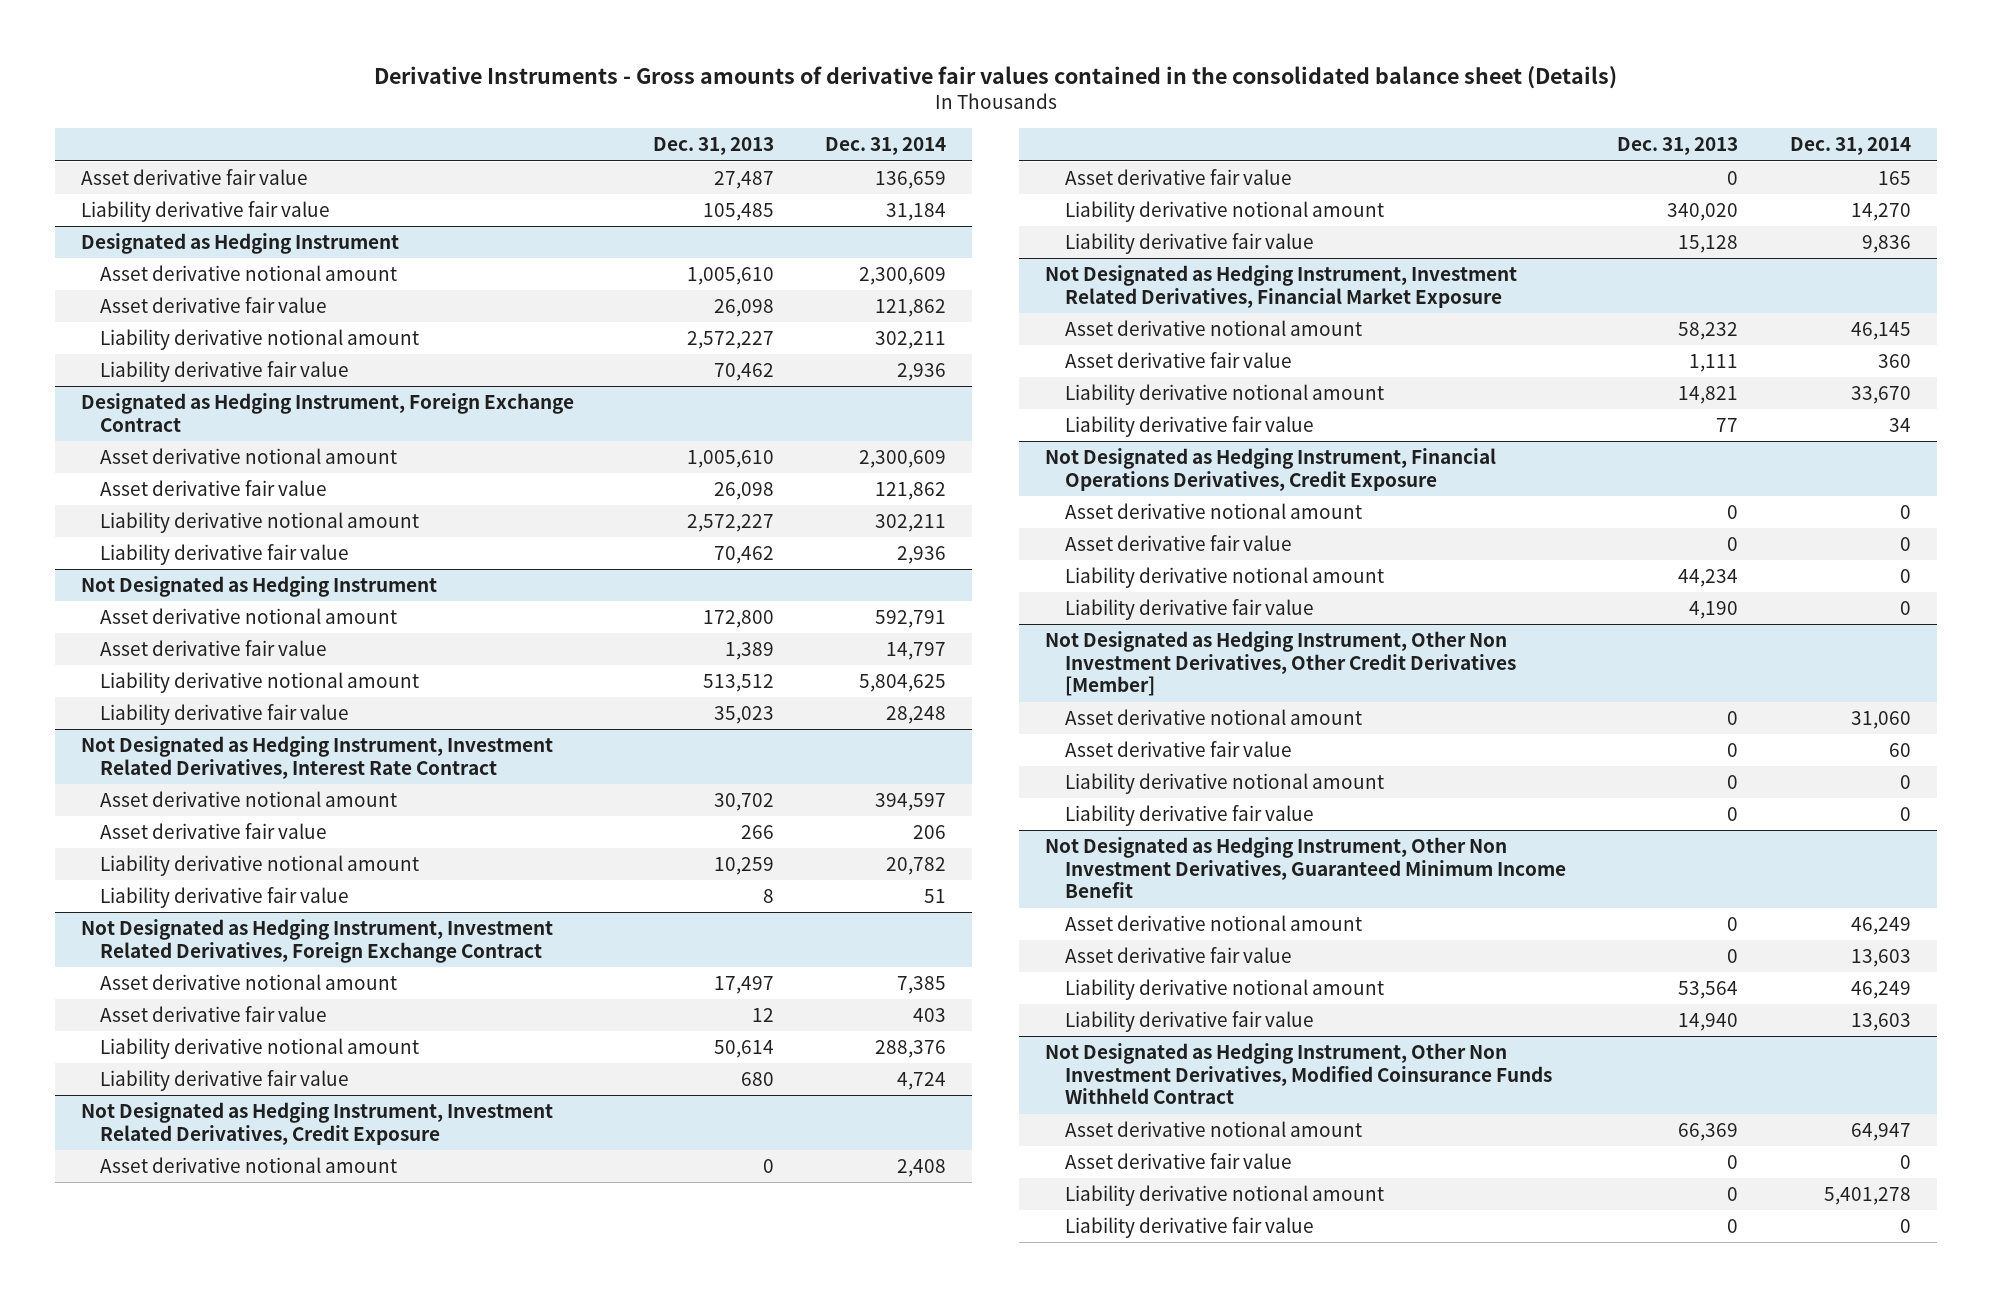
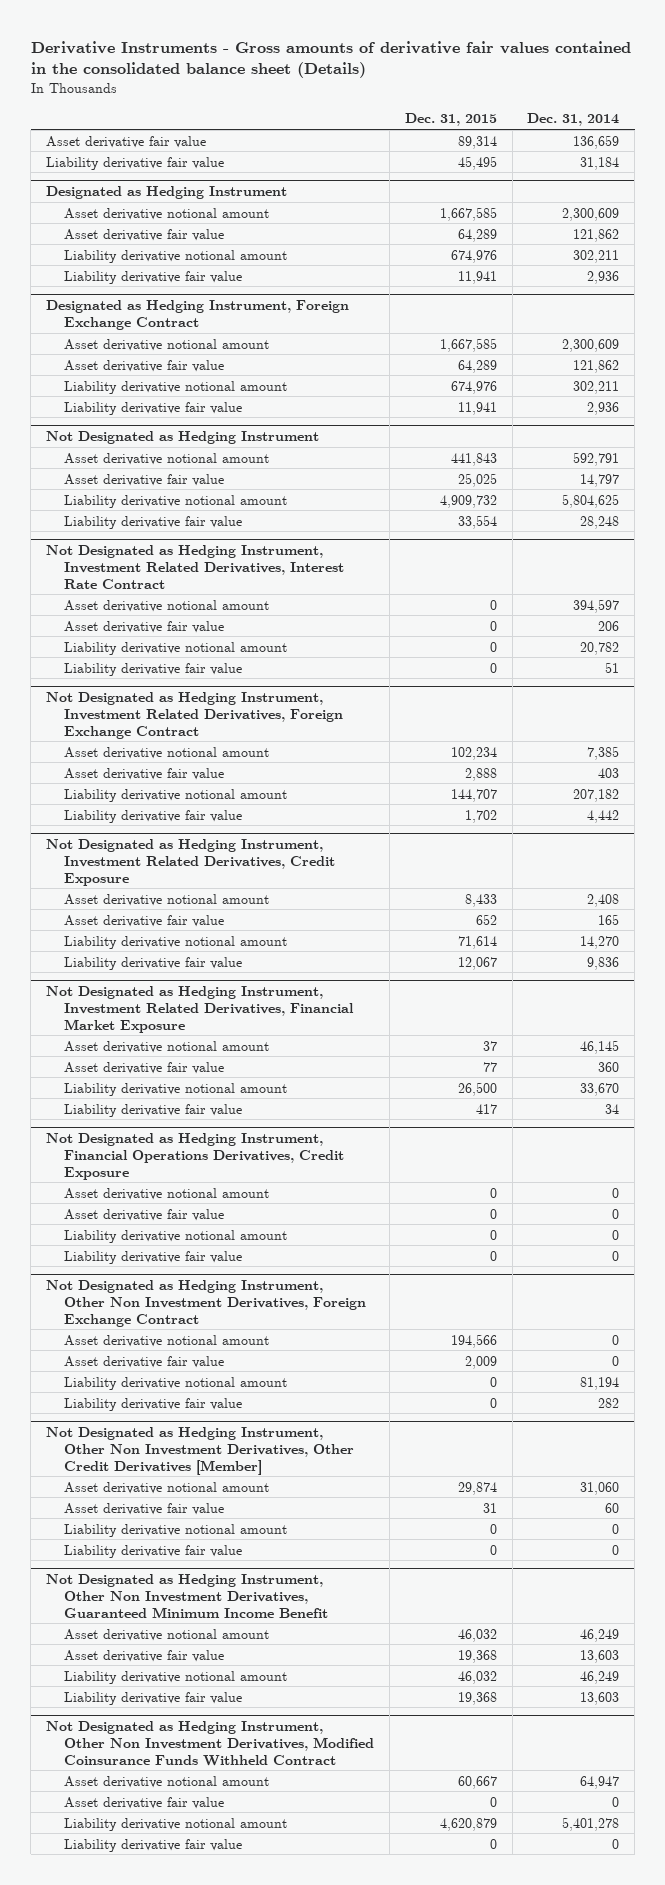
[652,137,774,156] Dec. 31, 2013 -> none
none -> [404,113,497,127] Dec. 31, 2015
[875,1040,947,1059] 288,376 -> [573,788,620,802] 207,182
[897,1072,947,1091] 4,724 -> [587,809,620,823] 4,442
none -> [45,1279,367,1327] Not Designated as Hedging Instrument, Other Non Investment Derivatives, Foreign Exchange Contract
none -> [64,1334,270,1347] Asset derivative notional amount
none -> [64,1355,225,1368] Asset derivative fair value
none -> [64,1376,288,1390] Liability derivative notional amount
none -> [64,1397,243,1411] Liability derivative fair value

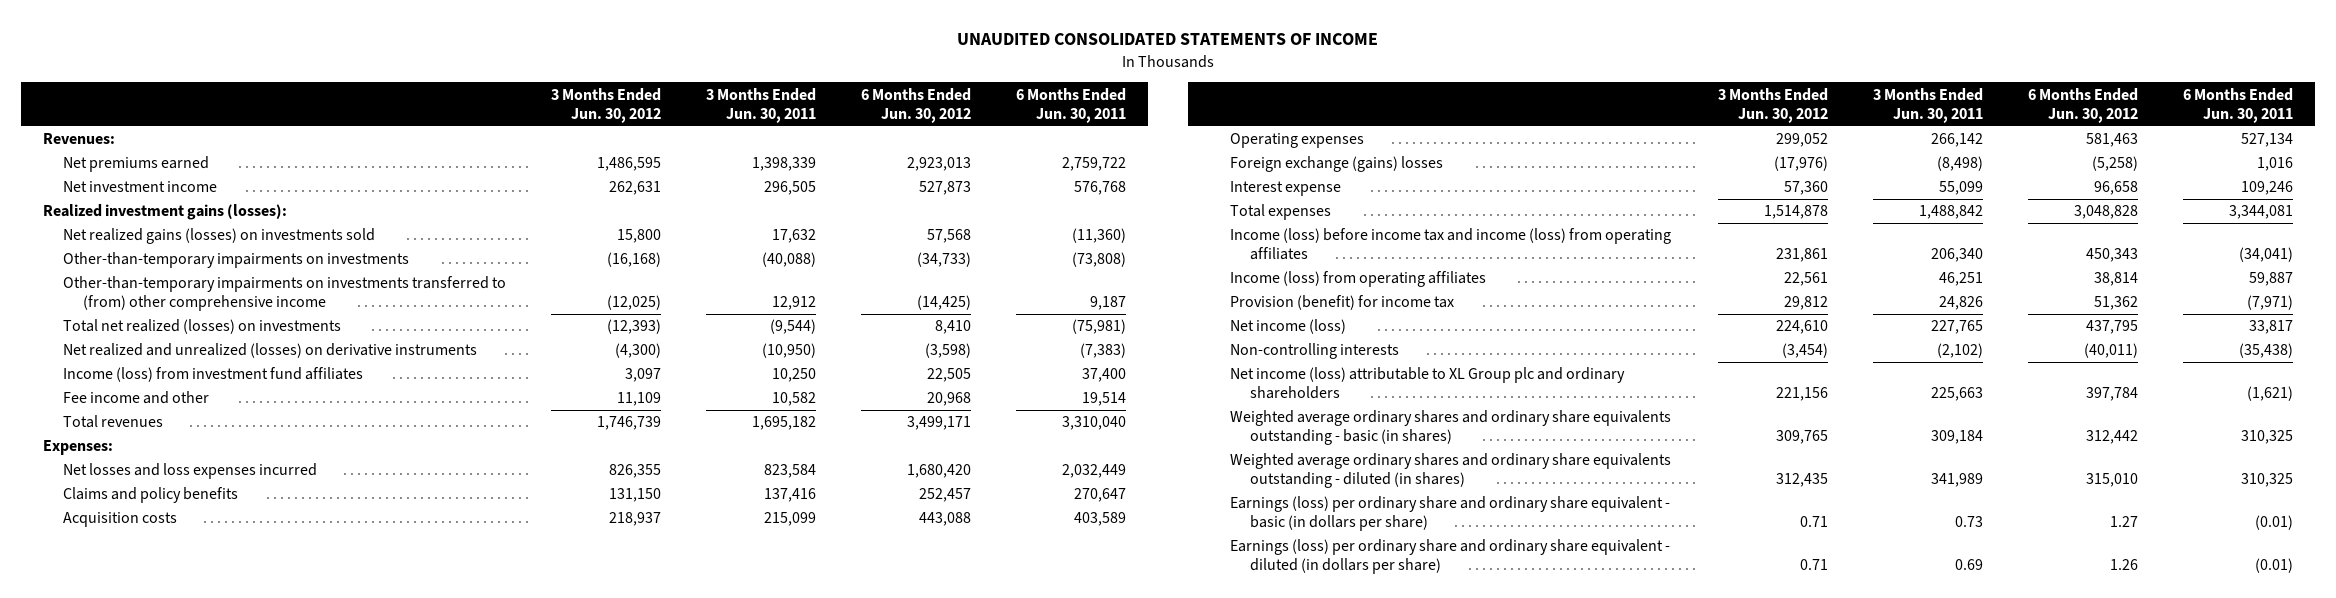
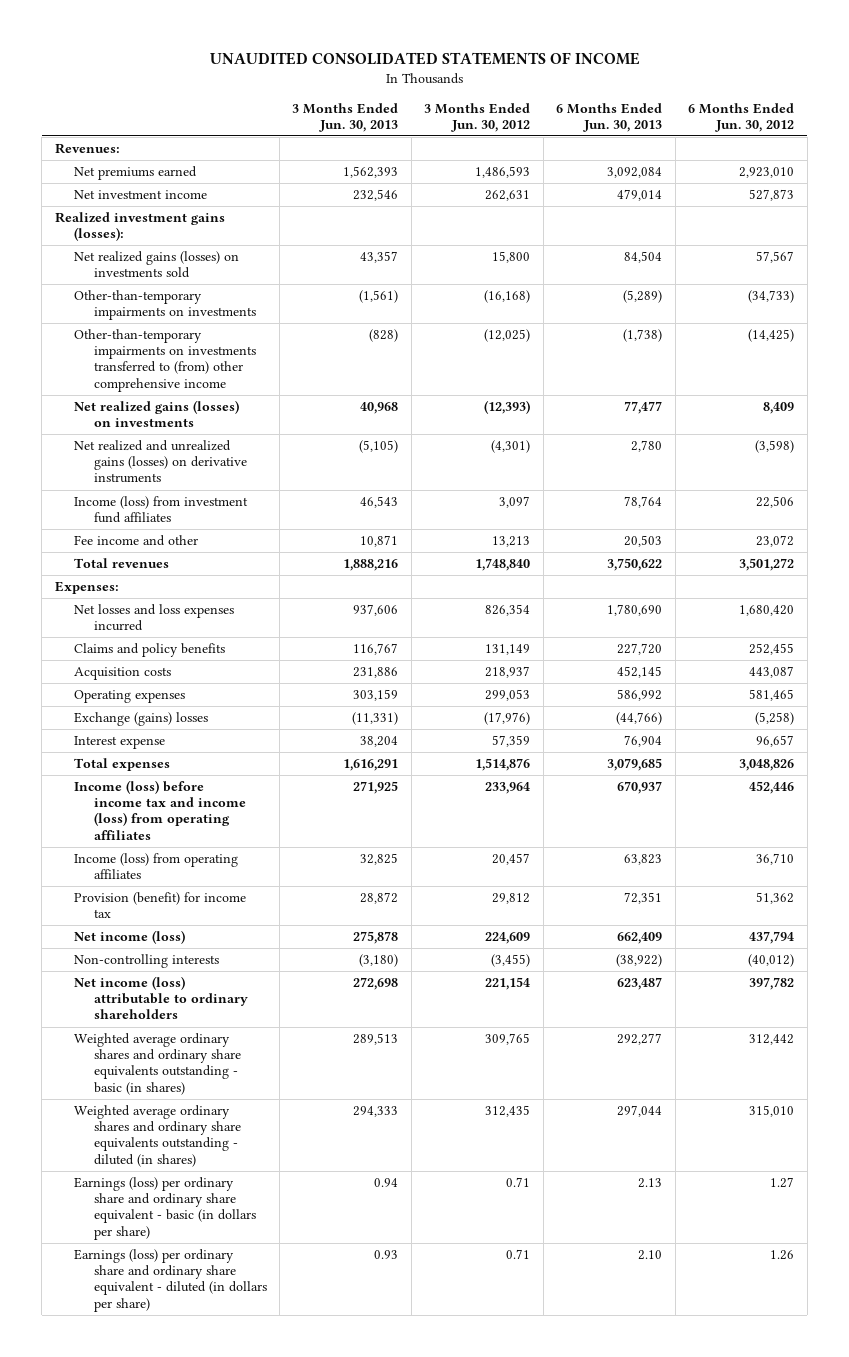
[705,87,816,123] 3 Months Ended Jun. 30, 2011 -> none
[1015,87,1126,123] 6 Months Ended Jun. 30, 2011 -> none
none -> [292,102,399,132] 3 Months Ended Jun. 30, 2013
none -> [556,102,663,132] 6 Months Ended Jun. 30, 2013
[597,157,662,172] 1,486,595 -> [475,166,531,179] 1,486,593
[906,157,971,172] 2,923,013 -> [739,167,795,179] 2,923,010
[926,229,971,244] 57,568 -> [756,251,795,264] 57,567
[63,319,342,335] Total net realized (losses) on investments -> [74,400,240,428] Net realized gains (losses) on investments
[934,320,971,335] 8,410 -> [763,402,795,415] 8,409
[63,343,478,359] Net realized and unrealized (losses) on derivative instruments -> [74,440,247,484] Net realized and unrealized gains (losses) on derivative instruments
[615,343,662,359] (4,300) -> [491,440,531,454] (4,301)
[926,368,971,383] 22,505 -> [756,496,795,509] 22,506
[617,392,662,407] 11,109 -> [492,536,531,548] 13,213
[926,392,971,407] 20,968 -> [756,535,795,548] 23,072
[597,416,662,431] 1,746,739 -> [475,558,531,572] 1,748,840
[906,416,971,431] 3,499,171 -> [739,558,795,572] 3,501,272
[609,464,662,479] 826,355 -> [485,604,531,617] 826,354
[609,488,662,503] 131,150 -> [485,644,531,656] 131,149
[918,488,971,503] 252,457 -> [749,643,795,656] 252,455
[918,512,971,527] 443,088 -> [749,666,795,679] 443,087
[1776,133,1829,148] 299,052 -> [485,689,531,702] 299,053
[2085,133,2138,148] 581,463 -> [749,689,795,702] 581,465
[1230,156,1444,173] Foreign exchange (gains) losses -> [74,712,209,727] Exchange (gains) losses
[1784,181,1829,196] 57,360 -> [492,735,531,748] 57,359
[2093,181,2138,196] 96,658 -> [756,735,795,748] 96,657
[1764,205,1829,220] 1,514,878 -> [475,758,531,772] 1,514,876
[2073,205,2138,220] 3,048,828 -> [739,759,795,772] 3,048,826
[1776,248,1829,263] 231,861 -> [485,782,531,795] 233,964
[2085,248,2138,263] 450,343 -> [749,781,795,795] 452,446
[1784,272,1829,287] 22,561 -> [492,853,531,866] 20,457
[2093,272,2138,287] 38,814 -> [756,853,795,866] 36,710
[1776,320,1829,335] 224,610 -> [485,932,531,945] 224,609
[2085,320,2138,335] 437,795 -> [749,931,795,945] 437,794
[1782,343,1829,359] (3,454) -> [491,954,531,968] (3,455)
[2083,343,2138,359] (40,011) -> [748,954,795,968] (40,012)
[1230,367,1626,400] Net income (loss) attributable to XL Group plc and ordinary shareholders -> [74,976,248,1020] Net income (loss) attributable to ordinary shareholders
[1776,387,1829,402] 221,156 -> [485,977,531,991] 221,154
[2085,387,2138,402] 397,784 -> [749,977,795,991] 397,782

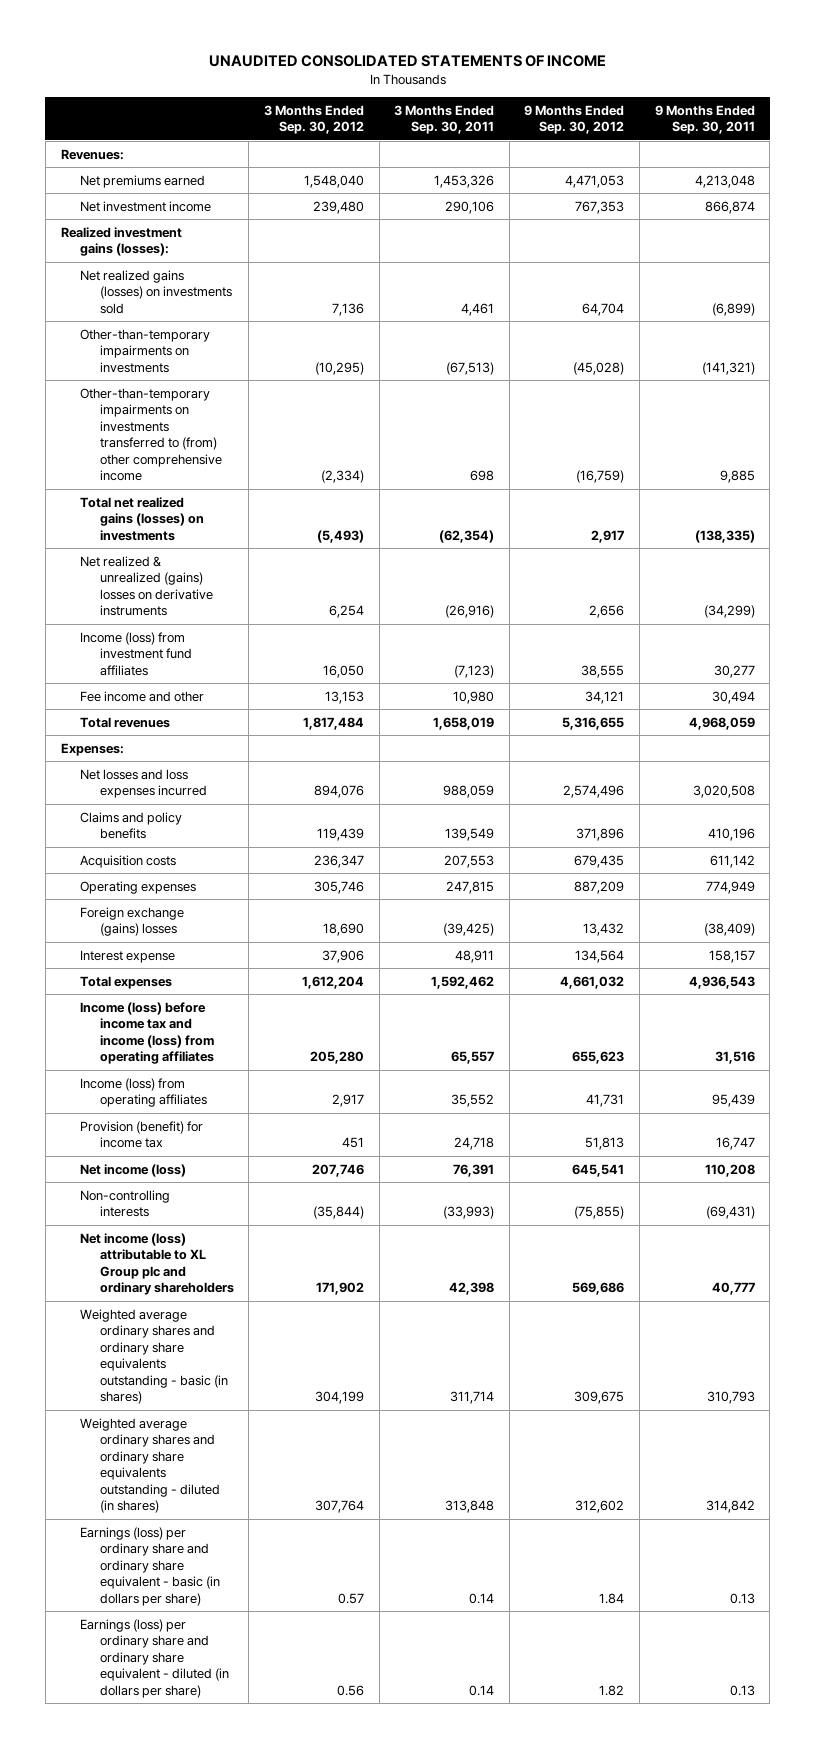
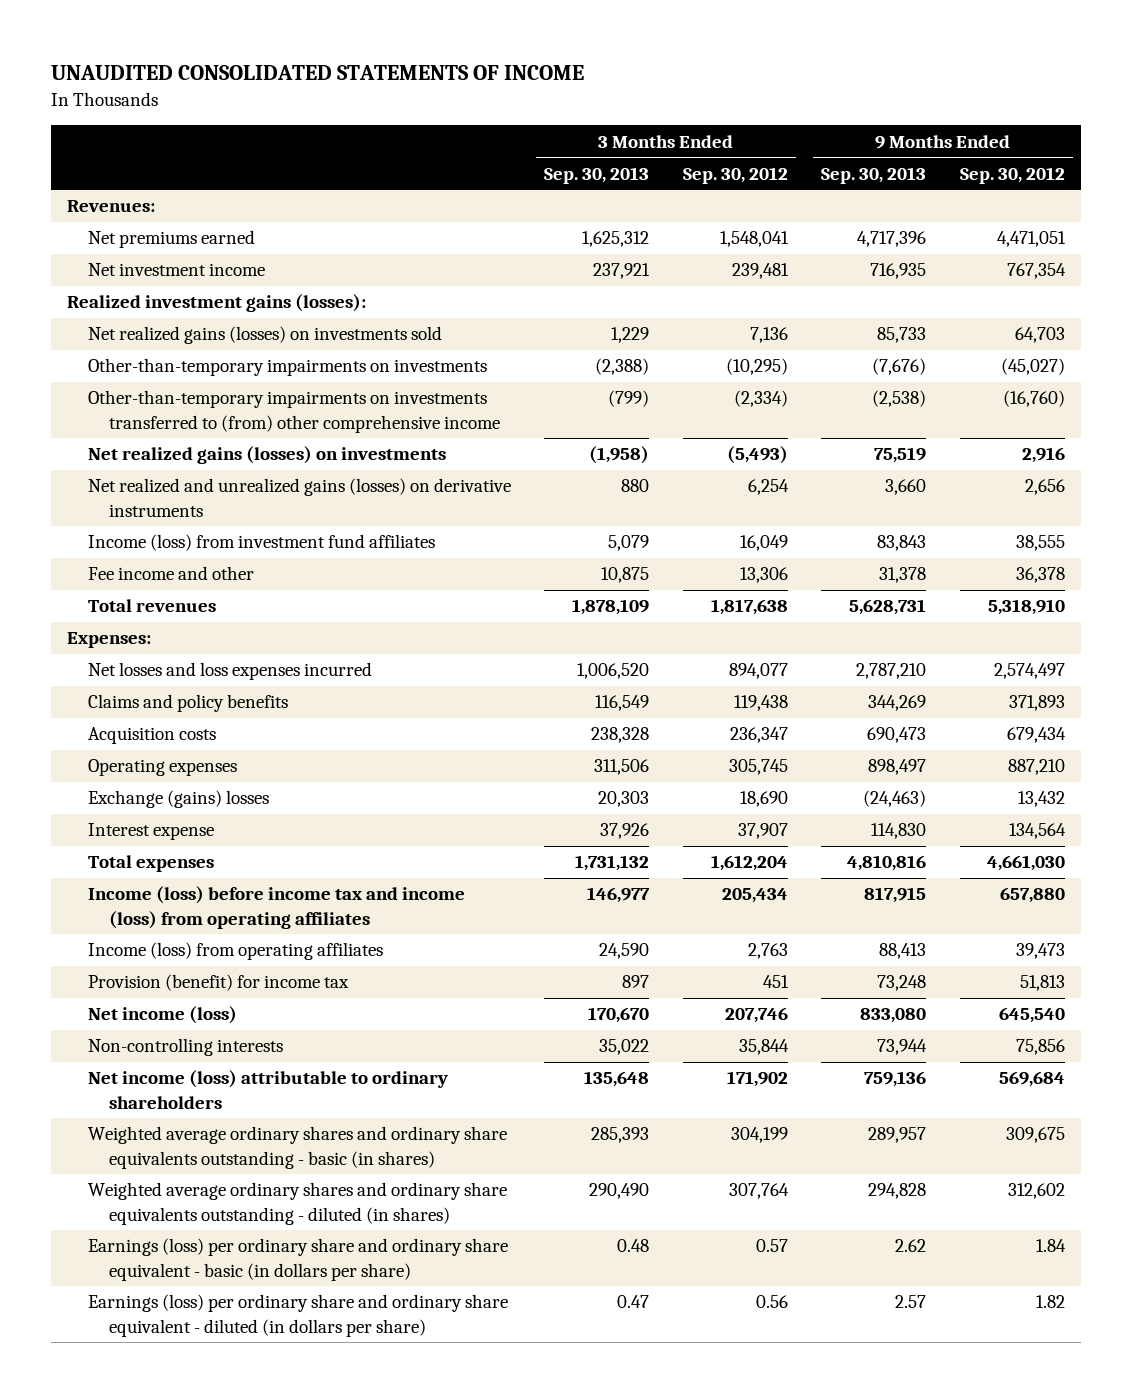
[394,104,495,135] 3 Months Ended Sep. 30, 2011 -> none
[654,104,755,135] 9 Months Ended Sep. 30, 2011 -> none
none -> [544,166,650,184] Sep. 30, 2013
none -> [821,166,927,184] Sep. 30, 2013
[303,174,364,188] 1,548,040 -> [719,231,789,248] 1,548,041
[565,174,625,188] 4,471,053 -> [996,231,1066,248] 4,471,051
[312,200,364,214] 239,480 -> [731,263,789,280] 239,481
[575,200,625,214] 767,353 -> [1006,263,1066,280] 767,354
[582,302,625,316] 64,704 -> [1014,327,1065,344] 64,703
[573,361,625,375] (45,028) -> [1000,358,1065,376] (45,027)
[576,470,625,484] (16,759) -> [1002,390,1065,408] (16,760)
[80,496,204,541] Total net realized gains (losses) on investments -> [87,446,446,465] Net realized gains (losses) on investments
[591,529,625,543] 2,917 -> [1021,447,1065,464] 2,916
[80,555,213,617] Net realized & unrealized (gains) losses on derivative instruments -> [87,478,511,518] Net realized and unrealized gains (losses) on derivative instruments
[322,664,364,678] 16,050 -> [739,535,788,552] 16,049
[324,690,364,704] 13,153 -> [739,567,788,584] 13,306
[585,690,625,704] 34,121 -> [1015,567,1065,584] 36,378
[302,716,364,730] 1,817,484 -> [710,599,788,616] 1,817,638
[562,716,625,730] 5,316,655 -> [987,599,1065,616] 5,318,910
[313,785,364,799] 894,076 -> [728,663,788,680] 894,077
[563,785,625,799] 2,574,496 -> [993,663,1065,680] 2,574,497
[316,828,364,842] 119,439 -> [733,695,788,712] 119,438
[576,828,625,842] 371,896 -> [1008,695,1065,712] 371,893
[574,854,625,868] 679,435 -> [1006,727,1066,744] 679,434
[313,880,364,894] 305,746 -> [728,759,788,776] 305,745
[574,880,625,894] 887,209 -> [1007,759,1065,776] 887,210
[80,906,185,937] Foreign exchange (gains) losses -> [87,790,269,809] Exchange (gains) losses
[321,949,364,963] 37,906 -> [737,823,788,840] 37,907
[560,975,625,989] 4,661,032 -> [986,855,1065,872] 4,661,030
[309,1051,364,1065] 205,280 -> [721,888,788,904] 205,434
[572,1051,625,1065] 655,623 -> [999,887,1065,904] 657,880
[331,1094,364,1108] 2,917 -> [747,943,788,960] 2,763
[586,1094,625,1108] 41,731 -> [1015,943,1065,960] 39,473
[572,1163,625,1177] 645,541 -> [998,1007,1065,1024] 645,540
[312,1206,364,1220] (35,844) -> [738,1039,789,1056] 35,844
[574,1206,625,1220] (75,855) -> [1015,1039,1065,1056] 75,856
[80,1232,234,1296] Net income (loss) attributable to XL Group plc and ordinary shareholders -> [87,1070,448,1110] Net income (loss) attributable to ordinary shareholders
[572,1282,625,1296] 569,686 -> [998,1071,1065,1088] 569,684

